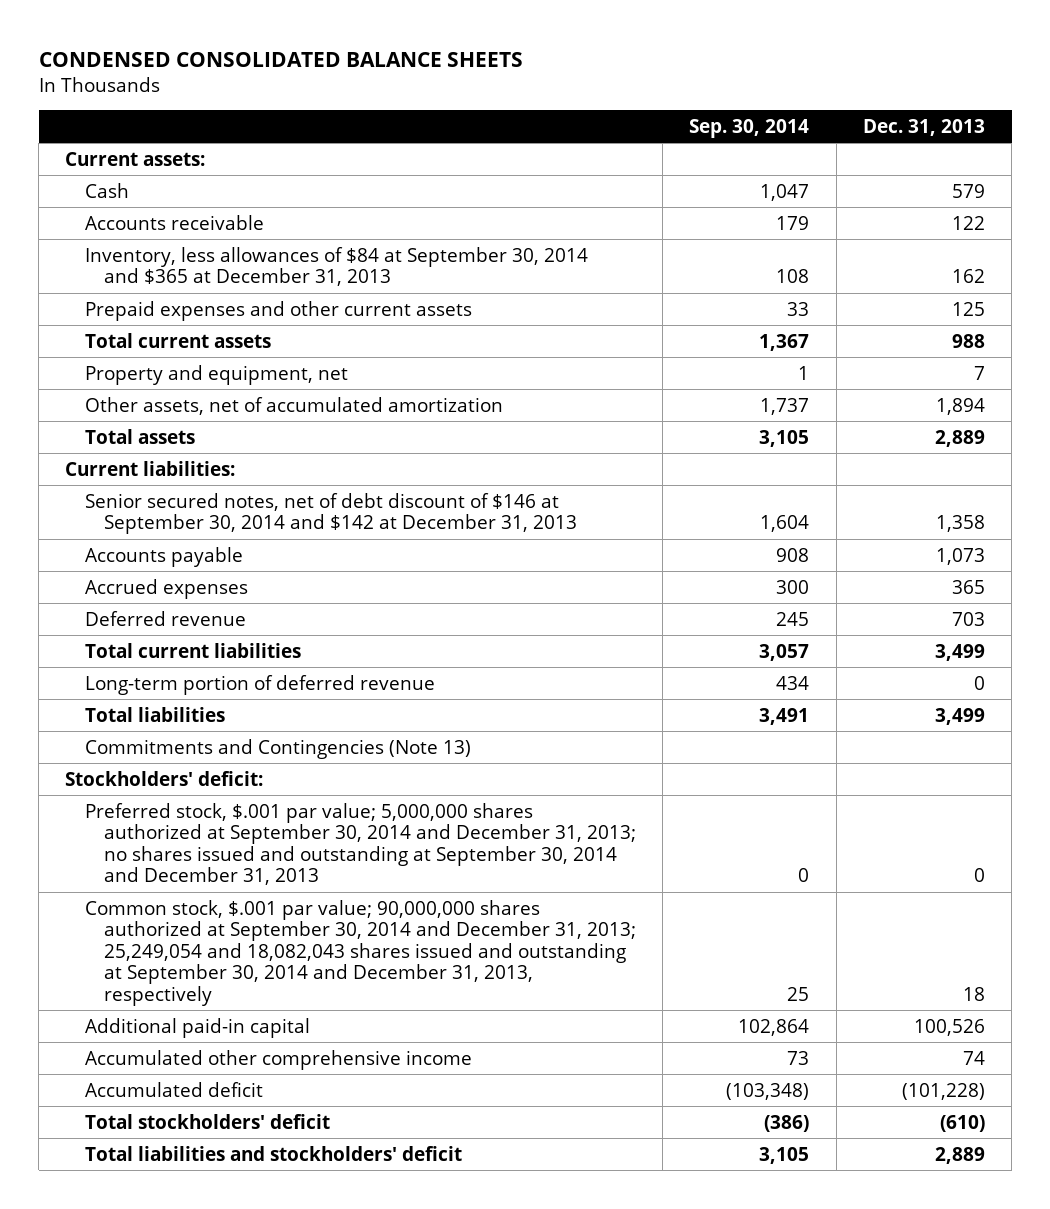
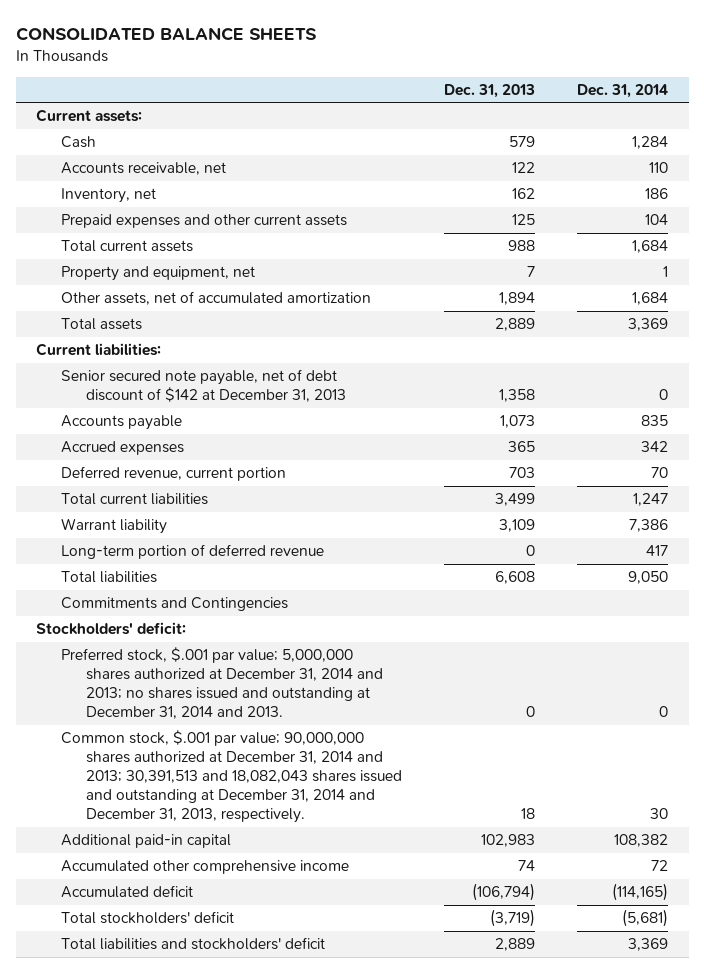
[38,52,523,68] CONDENSED CONSOLIDATED BALANCE SHEETS -> [15,26,317,41] CONSOLIDATED BALANCE SHEETS
[689,118,810,138] Sep. 30, 2014 -> none
none -> [576,83,668,98] Dec. 31, 2014
[84,214,264,230] Accounts receivable -> [61,162,227,176] Accounts receivable, net
[84,246,588,287] Inventory, less allowances of $84 at September 30, 2014 and $365 at December 31, 2013 -> [61,188,157,204] Inventory, net
[84,492,578,535] Senior secured notes, net of debt discount of $146 at September 30, 2014 and $142 at December 31, 2013 -> [61,369,347,403] Senior secured note payable, net of debt discount of $142 at December 31, 2013
[84,610,246,626] Deferred revenue -> [61,466,287,482] Deferred revenue, current portion
none -> [61,518,168,535] Warrant liability
[934,707,985,725] 3,499 -> [494,571,535,585] 6,608
[84,738,471,759] Commitments and Contingencies (Note 13) -> [61,597,289,612] Commitments and Contingencies
[84,802,637,886] Preferred stock, $.001 par value; 5,000,000 shares authorized at September 30, 2014 and December 31, 2013; no shares issued and outstanding at September 30, 2014 and December 31, 2013 -> [61,647,384,720] Preferred stock, $.001 par value; 5,000,000 shares authorized at December 31, 2014 and 2013; no shares issued and outstanding at December 31, 2014 and 2013.
[84,899,637,1006] Common stock, $.001 par value; 90,000,000 shares authorized at September 30, 2014 and December 31, 2013; 25,249,054 and 18,082,043 shares issued and outstanding at September 30, 2014 and December 31, 2013, respectively -> [61,730,403,824] Common stock, $.001 par value; 90,000,000 shares authorized at December 31, 2014 and 2013; 30,391,513 and 18,082,043 shares issued and outstanding at December 31, 2014 and December 31, 2013, respectively.
[913,1018,985,1036] 100,526 -> [480,834,535,848] 102,983
[901,1082,985,1100] (101,228) -> [471,883,535,902] (106,794)
[939,1114,985,1132] (610) -> [489,909,535,928] (3,719)

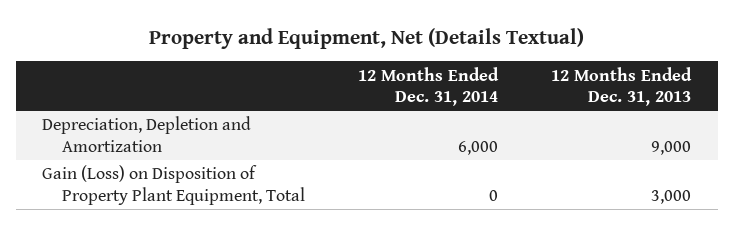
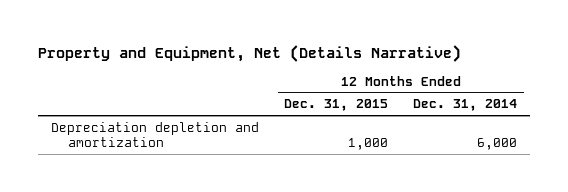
[148,27,584,49] Property and Equipment, Net (Details Textual) -> [38,44,462,62] Property and Equipment, Net (Details Narrative)
[551,66,693,107] 12 Months Ended Dec. 31, 2013 -> none
none -> [284,99,389,112] Dec. 31, 2015
[42,165,305,205] Gain (Loss) on Disposition of Property Plant Equipment, Total -> none
[42,116,252,152] Depreciation, Depletion and Amortization -> [51,121,260,148] Depreciation depletion and amortization

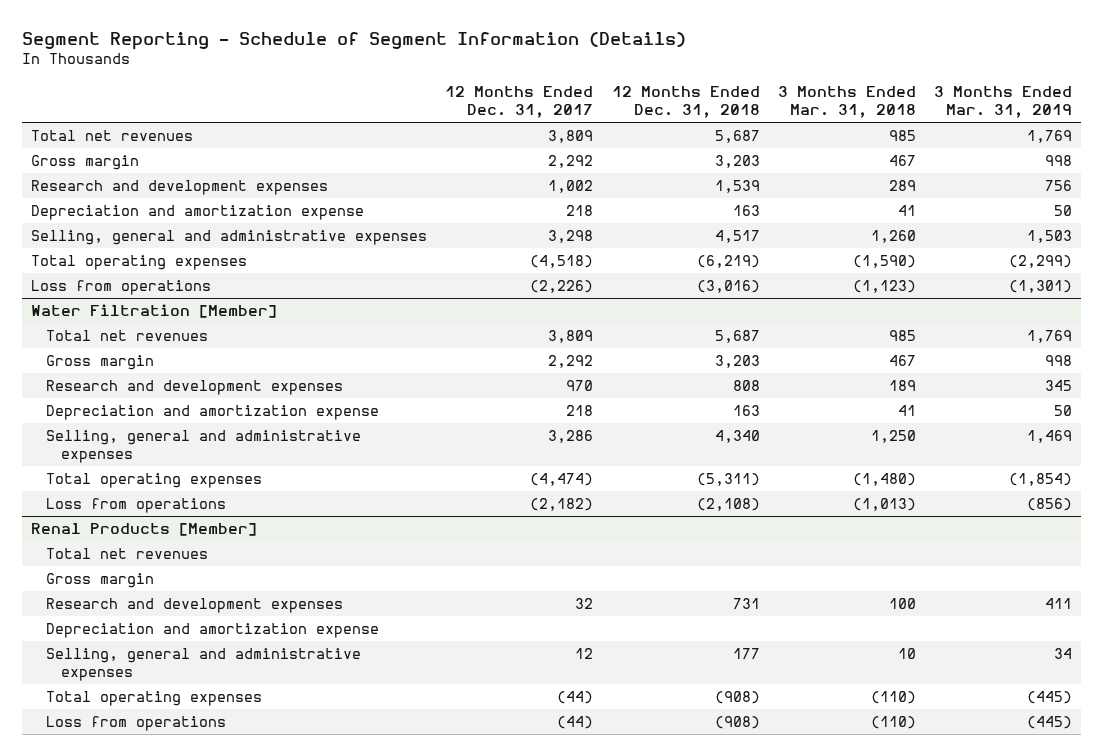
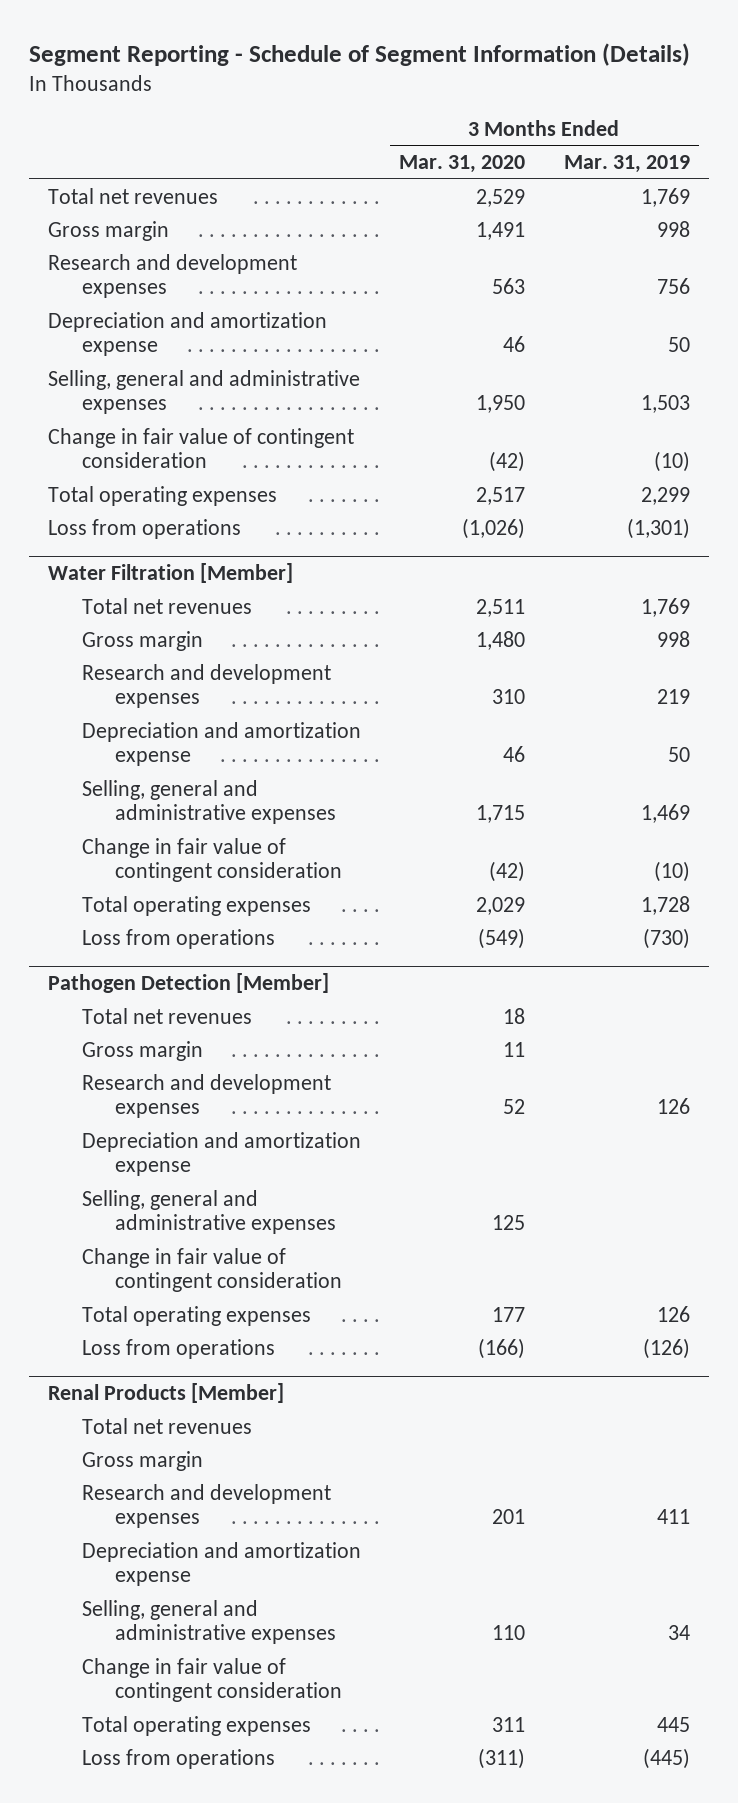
[445,85,594,118] 12 Months Ended Dec. 31, 2017 -> none
[611,85,760,118] 12 Months Ended Dec. 31, 2018 -> none
[777,85,916,118] 3 Months Ended Mar. 31, 2018 -> none
none -> [399,155,526,174] Mar. 31, 2020
none -> [48,427,355,469] Change in fair value of contingent consideration
[1008,255,1072,269] (2,299) -> [640,486,690,505] 2,299
[1044,380,1072,392] 345 -> [656,689,690,705] 219
none -> [81,837,343,883] Change in fair value of contingent consideration
[1008,473,1072,487] (1,854) -> [640,895,690,915] 1,728
[1026,498,1072,512] (856) -> [642,927,690,949] (730)
none -> [48,972,330,993] Pathogen Detection [Member]
none -> [81,1007,252,1024] Total net revenues
none -> [81,1040,203,1061] Gross margin
none -> [81,1073,331,1119] Research and development expenses
none -> [81,1131,361,1177] Depreciation and amortization expense
none -> [81,1189,337,1235] Selling, general and administrative expenses
none -> [81,1247,343,1293] Change in fair value of contingent consideration
none -> [81,1305,311,1326] Total operating expenses
none -> [81,1338,275,1359] Loss from operations
none -> [81,1657,343,1703] Change in fair value of contingent consideration
[1026,691,1072,705] (445) -> [656,1716,690,1732] 445

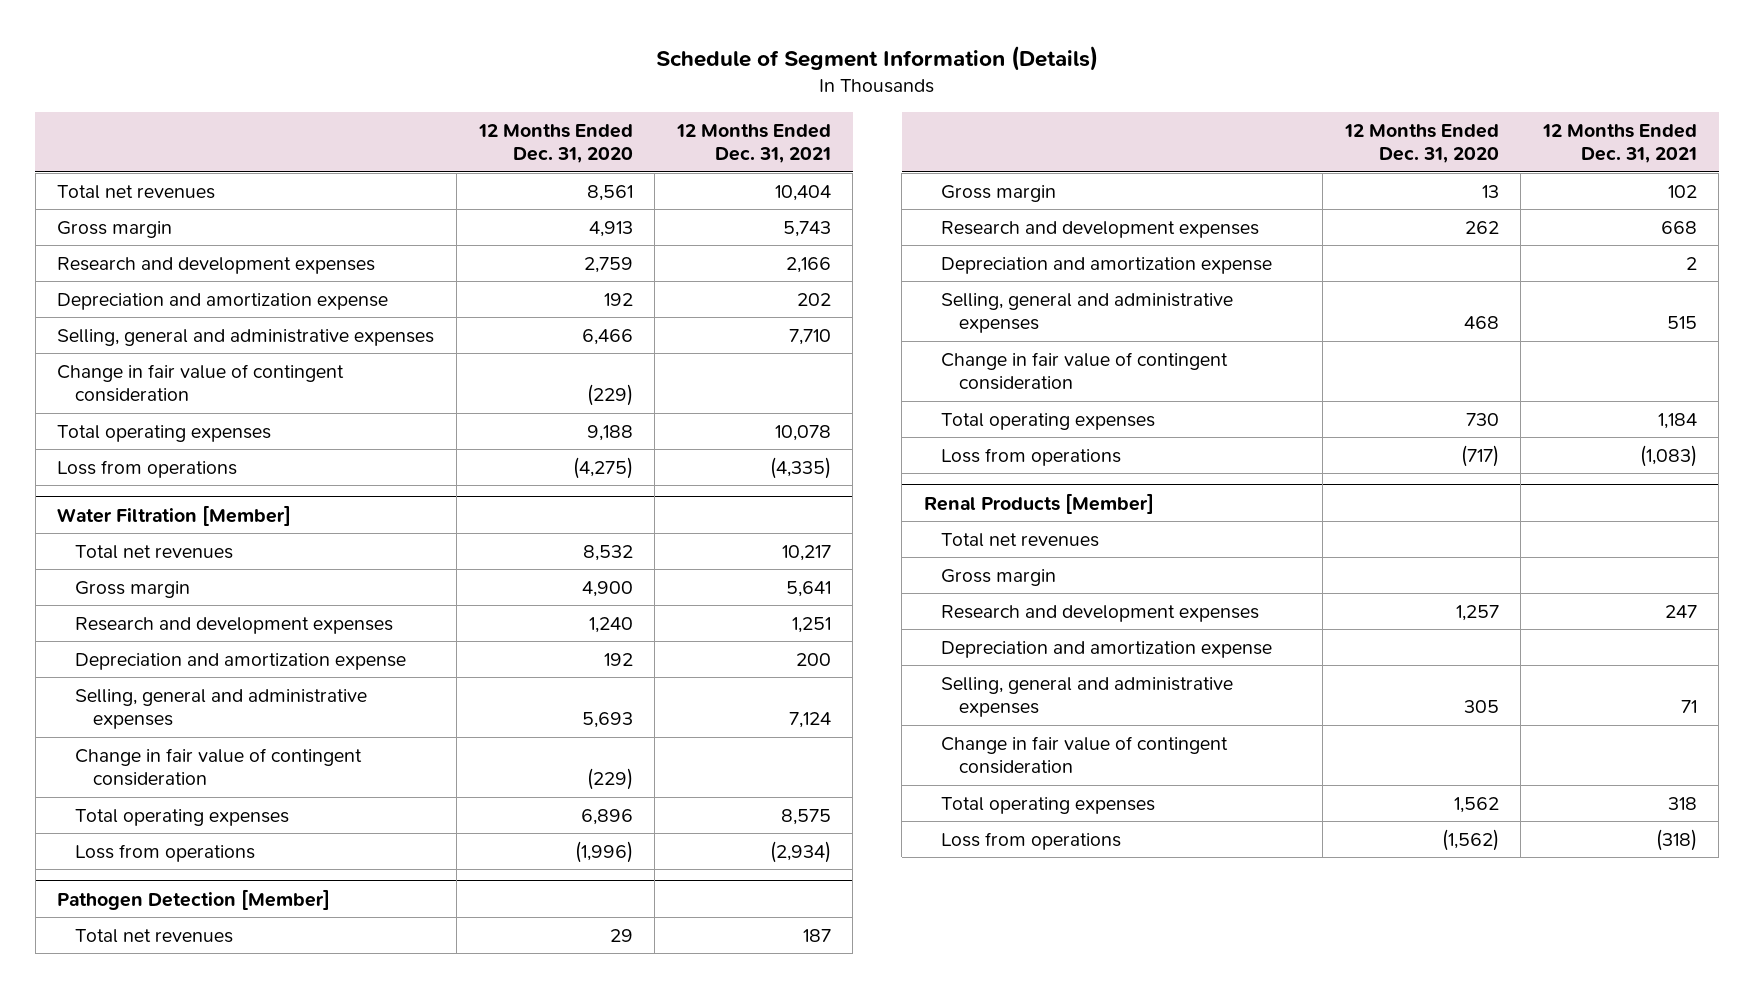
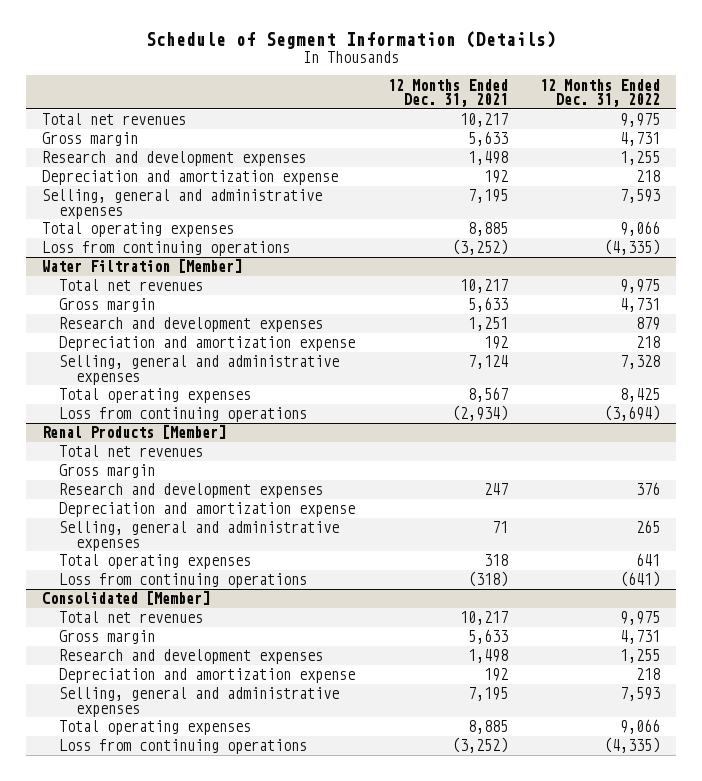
[477,123,633,164] 12 Months Ended Dec. 31, 2020 -> none
none -> [539,78,660,107] 12 Months Ended Dec. 31, 2022
[57,363,345,403] Change in fair value of contingent consideration -> none
[774,184,831,201] 10,404 -> [459,113,508,128] 10,217
[782,220,831,237] 5,743 -> [467,131,508,147] 5,633
[785,256,831,273] 2,166 -> [467,151,508,166] 1,498
[796,292,831,306] 202 -> [483,170,508,184] 192
[788,328,831,345] 7,710 -> [467,189,508,204] 7,195
[774,424,831,441] 10,078 -> [467,222,508,237] 8,885
[57,459,238,478] Loss from operations -> [42,241,291,257] Loss from continuing operations
[769,456,831,479] (4,335) -> [451,239,508,256] (3,252)
[785,580,831,597] 5,641 -> [467,297,508,313] 5,633
[795,652,831,666] 200 -> [483,336,508,350] 192
[75,747,363,787] Change in fair value of contingent consideration -> none
[57,888,331,910] Pathogen Detection [Member] -> none
[75,928,234,943] Total net revenues -> none
[941,184,1057,202] Gross margin -> none
[941,220,1260,238] Research and development expenses -> none
[941,256,1273,274] Depreciation and amortization expense -> none
[941,292,1234,334] Selling, general and administrative expenses -> none
[941,351,1229,391] Change in fair value of contingent consideration -> none
[941,412,1156,430] Total operating expenses -> none
[941,447,1122,466] Loss from operations -> none
[780,808,831,825] 8,575 -> [467,387,508,403] 8,567
[75,843,256,862] Loss from operations -> [59,407,308,423] Loss from continuing operations
[941,735,1229,775] Change in fair value of contingent consideration -> none
[941,831,1122,850] Loss from operations -> [59,573,308,589] Loss from continuing operations
none -> [42,590,211,606] Consolidated [Member]
none -> [59,611,204,624] Total net revenues
none -> [59,630,156,645] Gross margin
none -> [59,649,324,665] Research and development expenses
none -> [59,668,356,684] Depreciation and amortization expense
none -> [59,687,340,717] Selling, general and administrative expenses
none -> [59,720,252,736] Total operating expenses
none -> [59,739,308,755] Loss from continuing operations

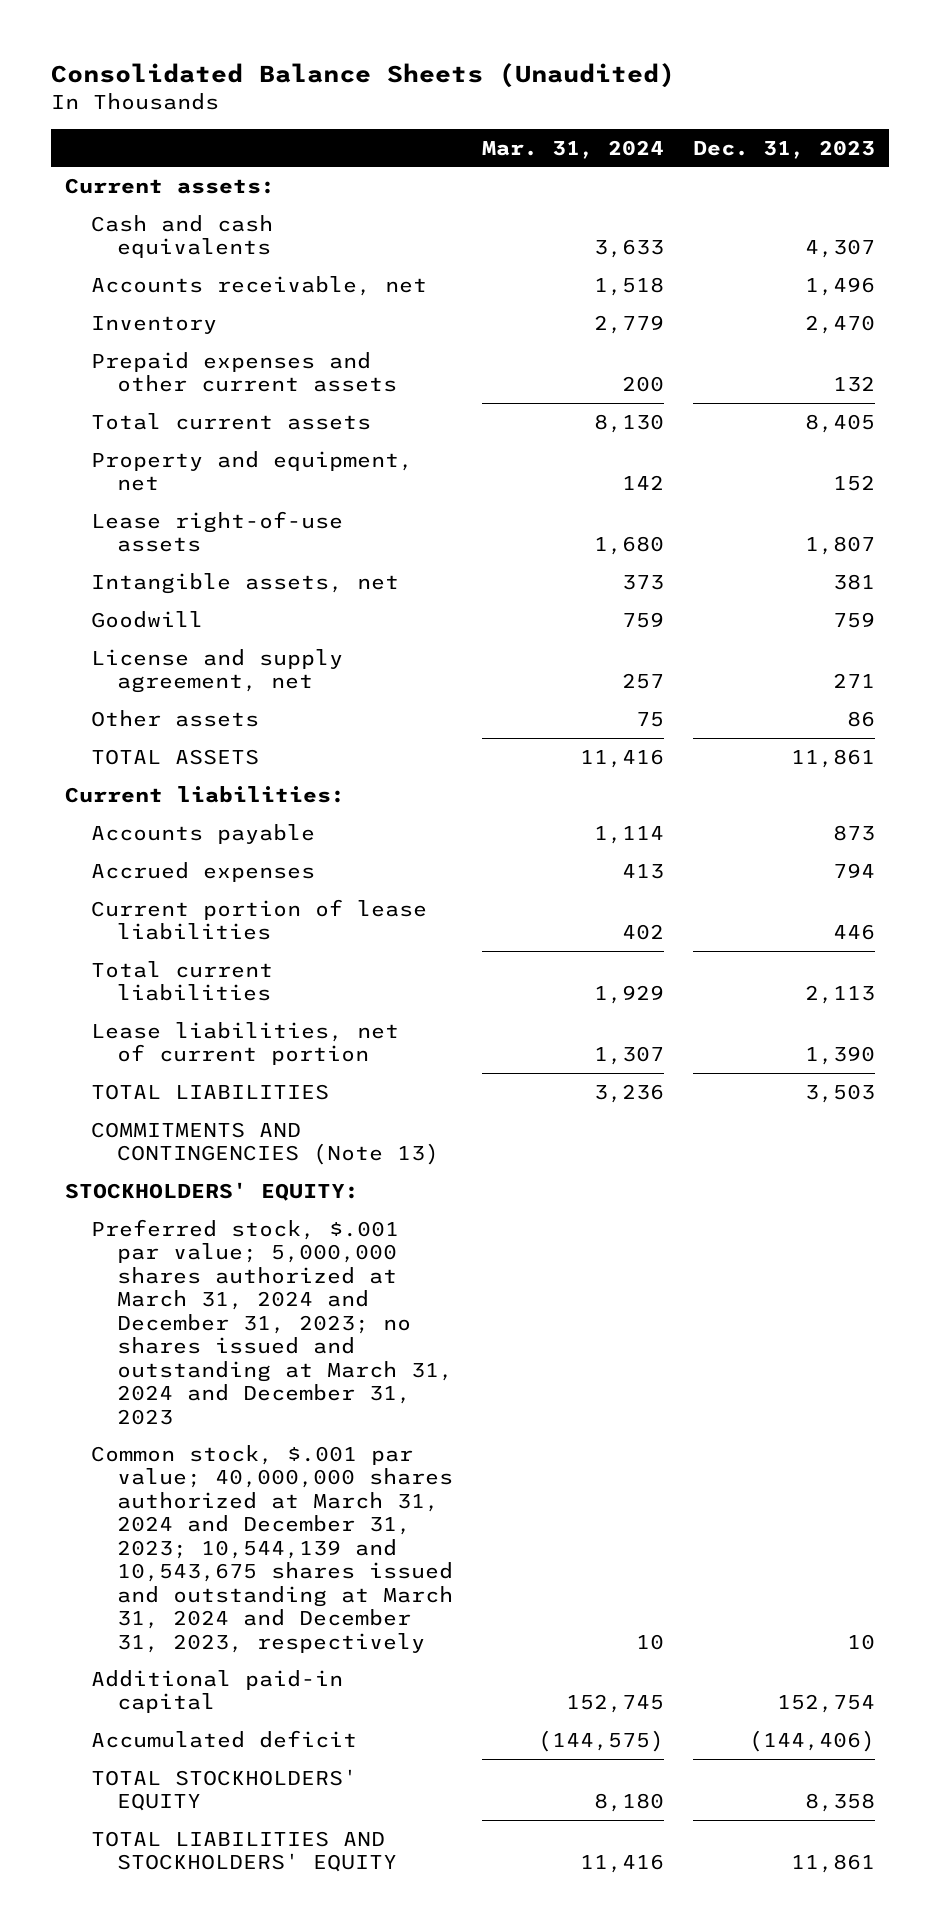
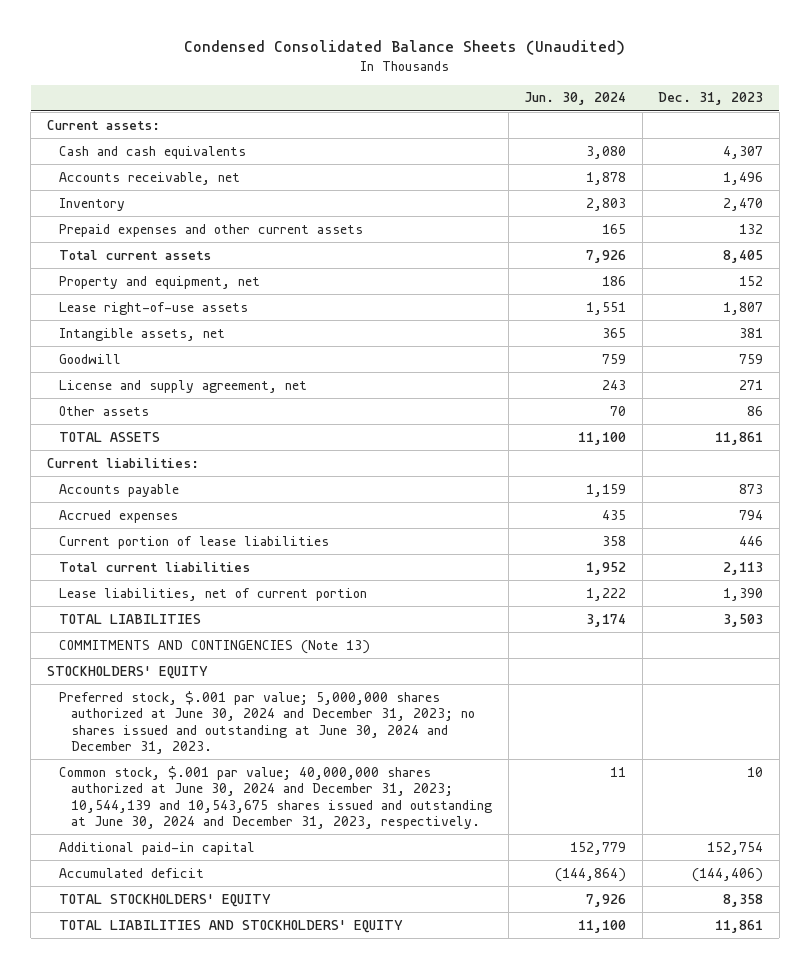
[50,62,675,88] Consolidated Balance Sheets (Unaudited) -> [183,40,625,56] Condensed Consolidated Balance Sheets (Unaudited)
[482,139,665,159] Mar. 31, 2024 -> none
none -> [524,92,627,106] Jun. 30, 2024
[65,1181,360,1201] STOCKHOLDERS' EQUITY: -> [46,665,208,679] STOCKHOLDERS' EQUITY
[91,1218,454,1425] Preferred stock, $.001 par value; 5,000,000 shares authorized at March 31, 2024 and December 31, 2023; no shares issued and outstanding at March 31, 2024 and December 31, 2023 -> [58,690,476,755] Preferred stock, $.001 par value; 5,000,000 shares authorized at June 30, 2024 and December 31, 2023; no shares issued and outstanding at June 30, 2024 and December 31, 2023.
[91,1444,454,1653] Common stock, $.001 par value; 40,000,000 shares authorized at March 31, 2024 and December 31, 2023; 10,544,139 and 10,543,675 shares issued and outstanding at March 31, 2024 and December 31, 2023, respectively -> [58,765,493,830] Common stock, $.001 par value; 40,000,000 shares authorized at June 30, 2024 and December 31, 2023; 10,544,139 and 10,543,675 shares issued and outstanding at June 30, 2024 and December 31, 2023, respectively.

